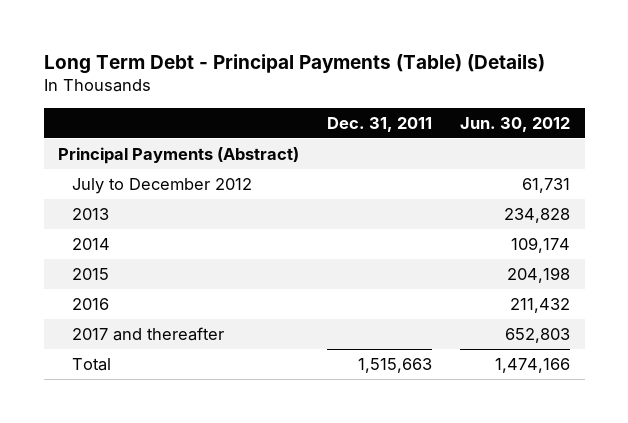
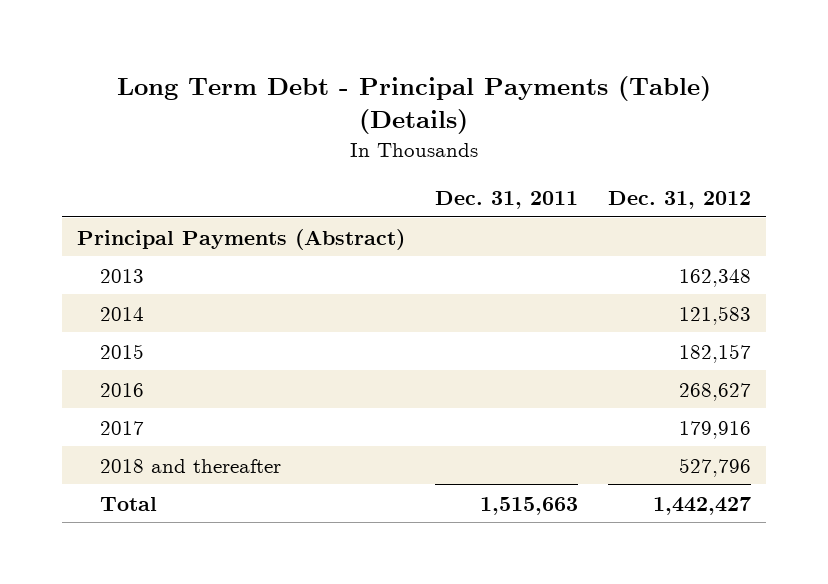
[460,116,571,132] Jun. 30, 2012 -> none
none -> [607,190,751,209] Dec. 31, 2012
[71,177,252,194] July to December 2012 -> none
none -> [100,420,145,435] 2017
[71,326,224,341] 2017 and thereafter -> [100,458,282,473] 2018 and thereafter

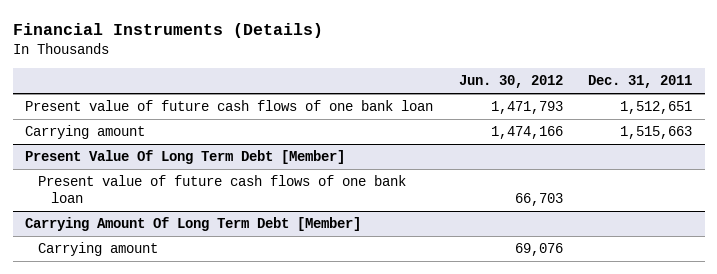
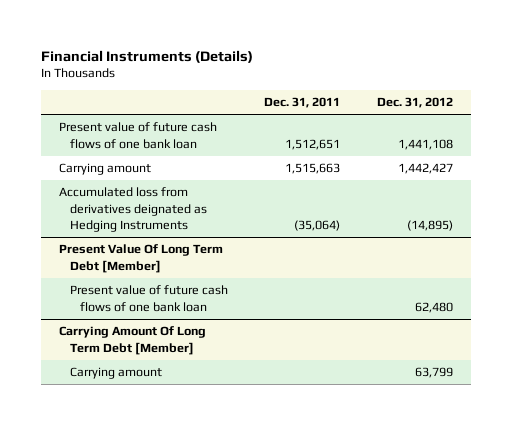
[458,75,563,89] Jun. 30, 2012 -> none
none -> [376,97,453,109] Dec. 31, 2012
none -> [59,187,207,232] Accumulated loss from derivatives deignated as Hedging Instruments

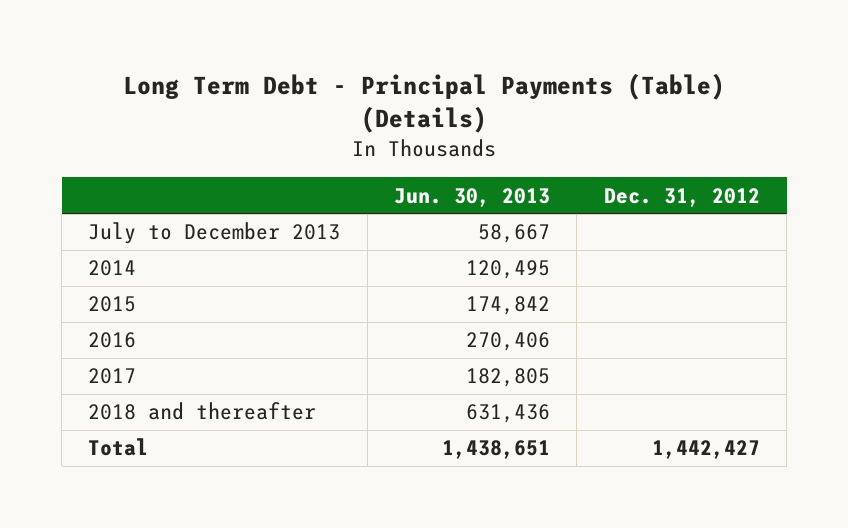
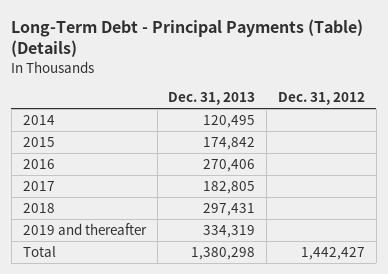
[123,73,726,134] Long Term Debt - Principal Payments (Table) (Details) -> [11,18,364,58] Long-Term Debt - Principal Payments (Table) (Details)
[394,187,551,207] Jun. 30, 2013 -> none
none -> [168,92,256,106] Dec. 31, 2013
[88,222,341,245] July to December 2013 -> none
none -> [22,202,55,213] 2018
[88,402,317,421] 2018 and thereafter -> [22,222,147,235] 2019 and thereafter

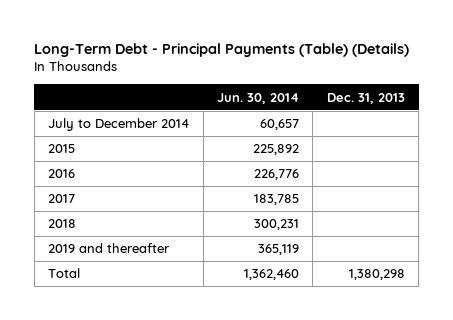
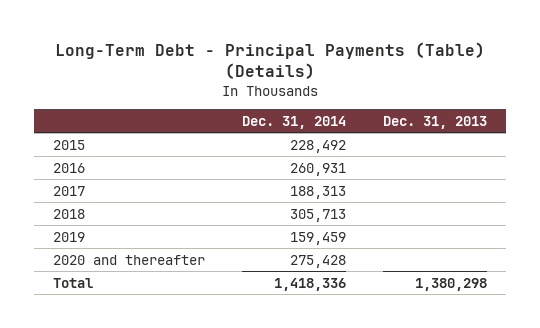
[216,92,299,104] Jun. 30, 2014 -> none
none -> [241,115,346,129] Dec. 31, 2014
[48,118,190,132] July to December 2014 -> none
none -> [52,231,85,242] 2019
[48,243,171,254] 2019 and thereafter -> [52,254,205,265] 2020 and thereafter

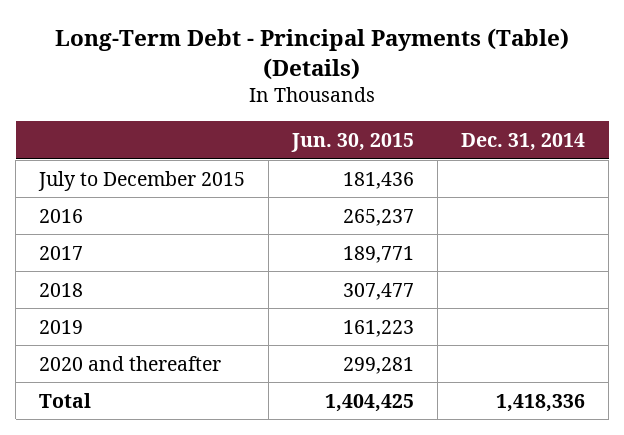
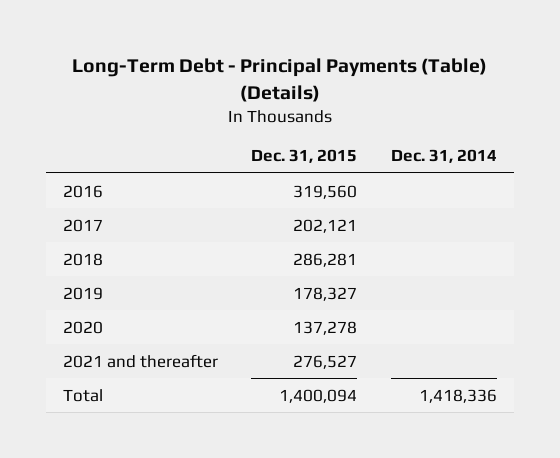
[291,132,415,152] Jun. 30, 2015 -> none
none -> [251,149,358,164] Dec. 31, 2015
[38,170,246,191] July to December 2015 -> none
none -> [62,320,103,334] 2020
[39,355,222,371] 2020 and thereafter -> [62,353,218,368] 2021 and thereafter

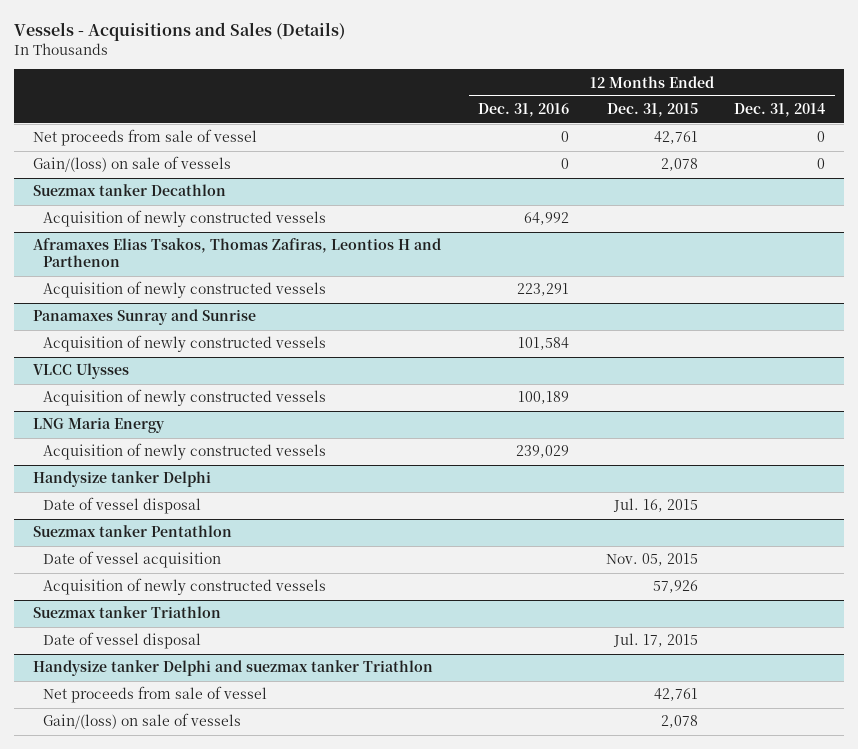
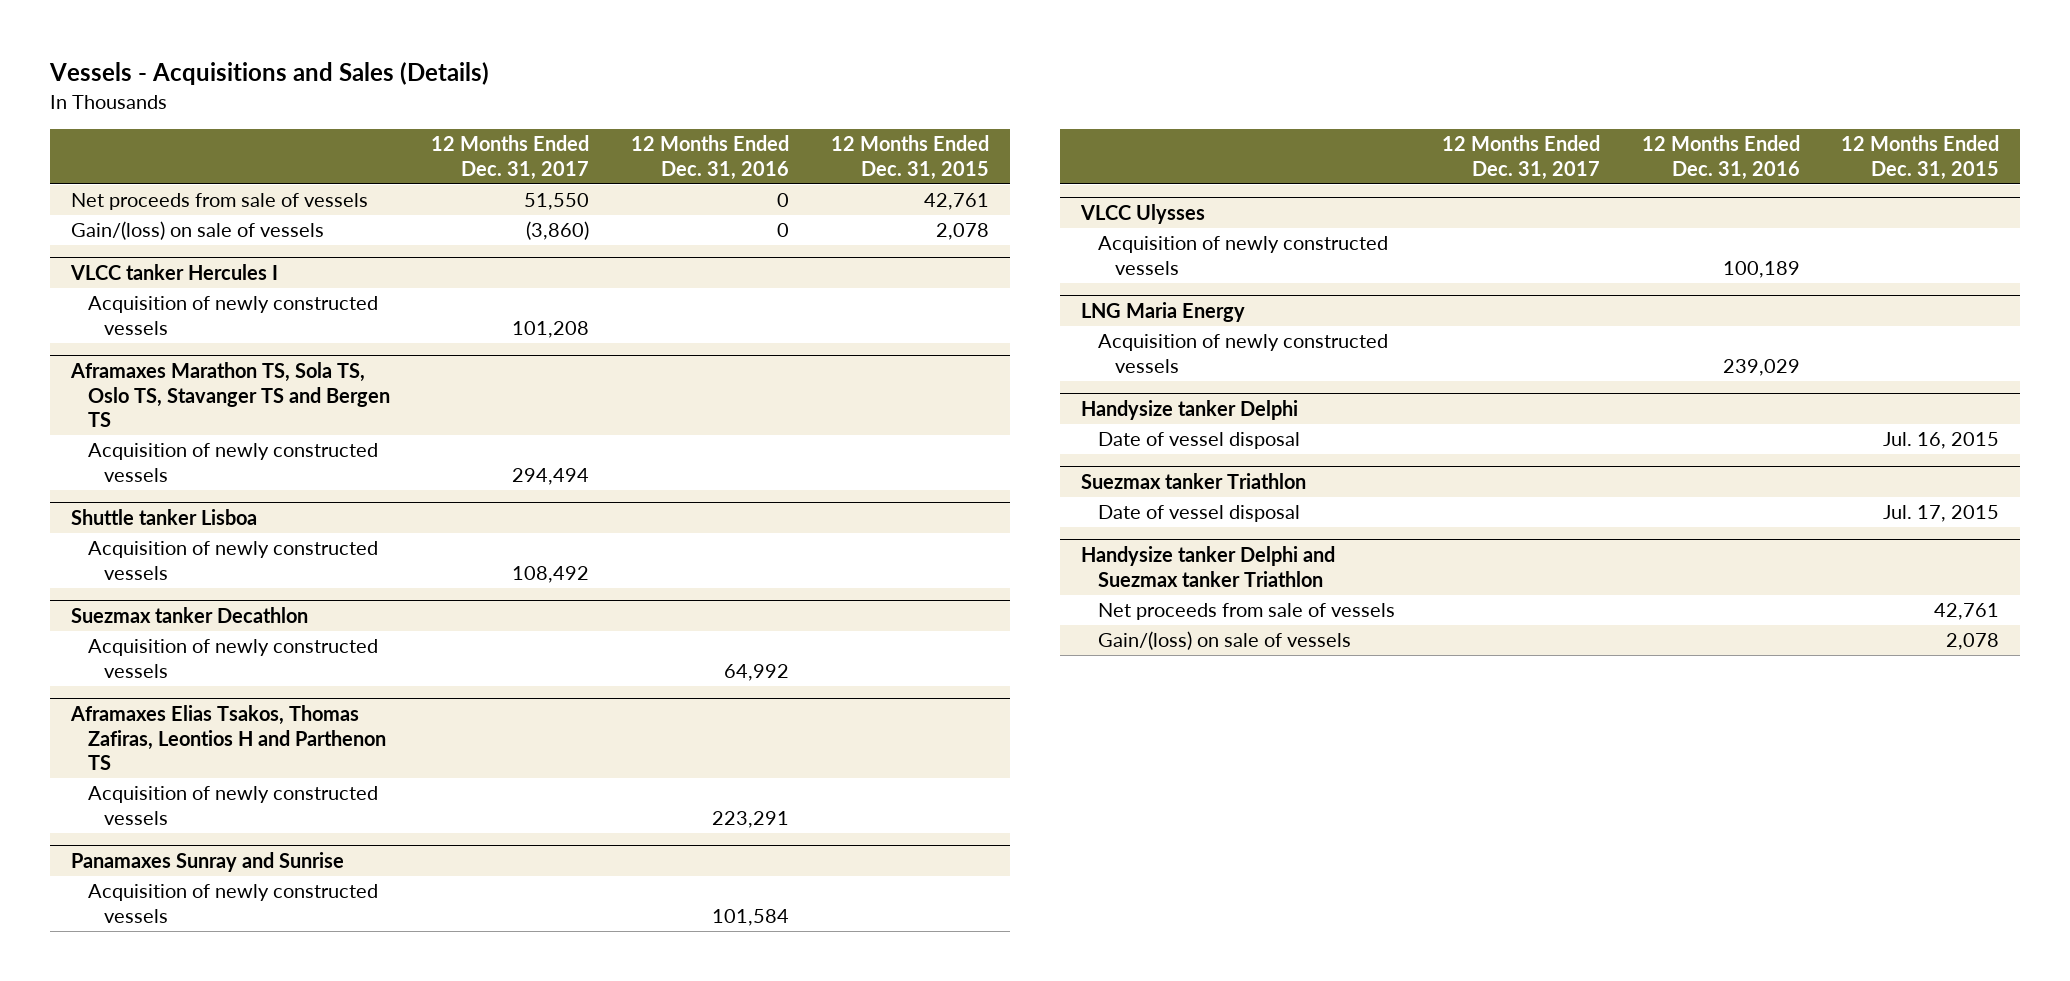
[734,103,826,118] Dec. 31, 2014 -> none
none -> [431,135,590,181] 12 Months Ended Dec. 31, 2017
[32,129,257,147] Net proceeds from sale of vessel -> [70,193,368,211] Net proceeds from sale of vessels
none -> [69,263,278,280] VLCC tanker Hercules I
none -> [87,296,378,336] Acquisition of newly constructed vessels
none -> [69,361,390,428] Aframaxes Marathon TS, Sola TS, Oslo TS, Stavanger TS and Bergen TS
none -> [87,443,378,483] Acquisition of newly constructed vessels
none -> [70,508,257,525] Shuttle tanker Lisboa
none -> [87,541,378,581] Acquisition of newly constructed vessels
[32,238,441,268] Aframaxes Elias Tsakos, Thomas Zafiras, Leontios H and Parthenon -> [69,704,386,771] Aframaxes Elias Tsakos, Thomas Zafiras, Leontios H and Parthenon TS
[32,525,232,538] Suezmax tanker Pentathlon -> none
[43,551,222,569] Date of vessel acquisition -> none
[43,578,327,596] Acquisition of newly constructed vessels -> none
[32,660,433,677] Handysize tanker Delphi and suezmax tanker Triathlon -> [1081,545,1336,587] Handysize tanker Delphi and Suezmax tanker Triathlon
[43,686,268,704] Net proceeds from sale of vessel -> [1098,603,1396,621] Net proceeds from sale of vessels

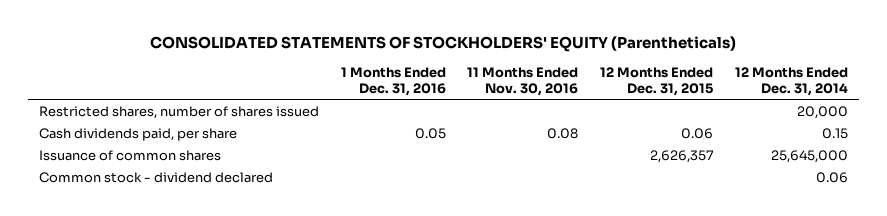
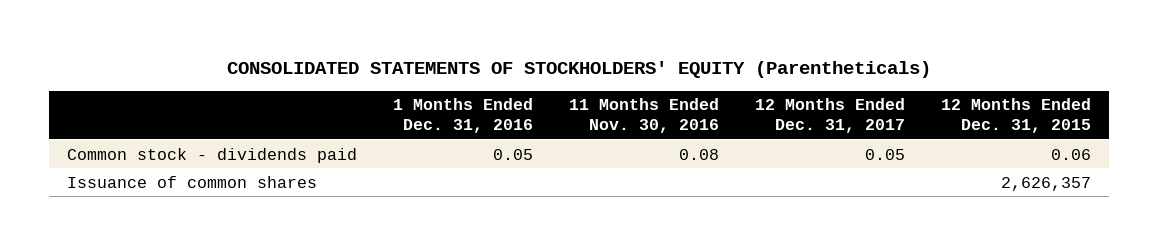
[735,67,849,96] 12 Months Ended Dec. 31, 2014 -> none
none -> [754,98,905,134] 12 Months Ended Dec. 31, 2017
[38,105,319,119] Restricted shares, number of shares issued -> none
[38,127,237,141] Cash dividends paid, per share -> [66,147,357,163] Common stock - dividends paid
[38,171,273,183] Common stock - dividend declared -> none

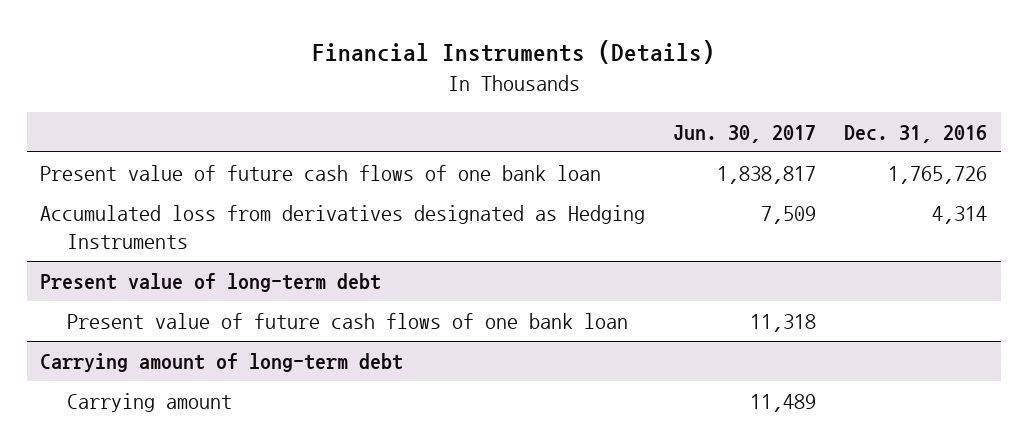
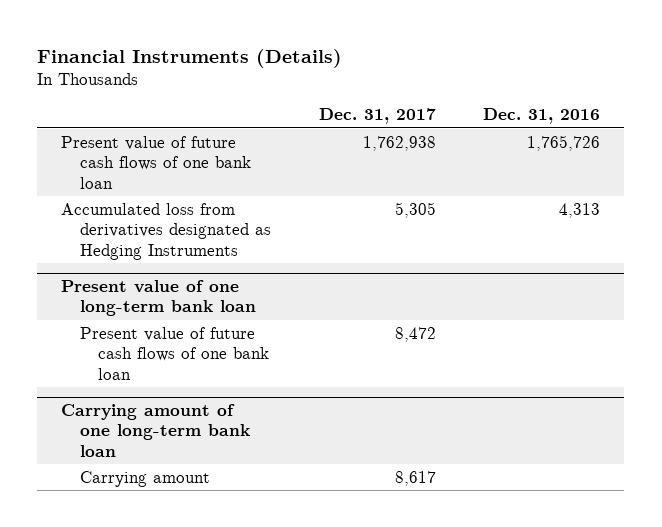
[673,124,817,143] Jun. 30, 2017 -> none
none -> [318,108,436,125] Dec. 31, 2017
[932,206,988,225] 4,314 -> [559,202,601,218] 4,313
[40,273,382,293] Present value of long-term debt -> [61,280,256,317] Present value of one long-term bank loan
[40,353,404,373] Carrying amount of long-term debt -> [61,404,250,457] Carrying amount of one long-term bank loan

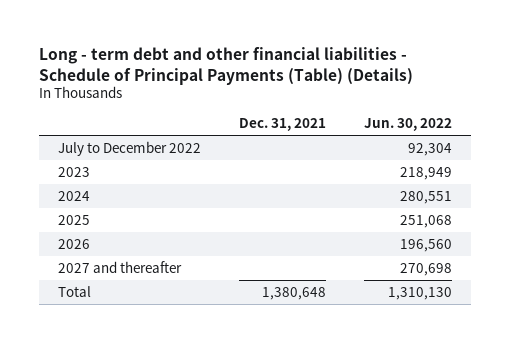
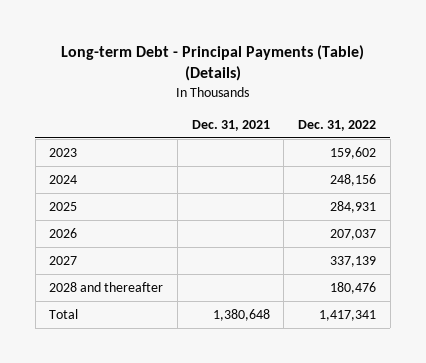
[39,46,414,85] Long - term debt and other financial liabilities - Schedule of Principal Payments (Table) (Details) -> [60,44,364,82] Long-term Debt - Principal Payments (Table) (Details)
[364,118,453,132] Jun. 30, 2022 -> none
none -> [298,119,377,131] Dec. 31, 2022
[58,140,202,156] July to December 2022 -> none
none -> [49,256,78,266] 2027
[58,260,183,273] 2027 and thereafter -> [49,282,164,293] 2028 and thereafter

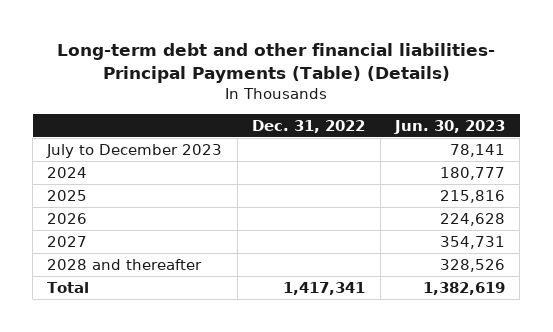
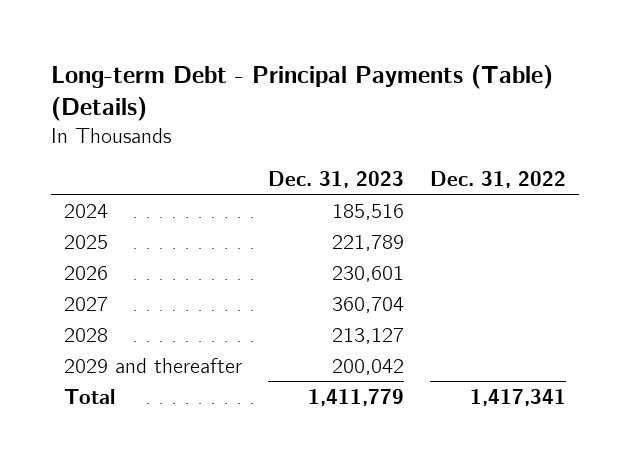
[57,42,496,83] Long-term debt and other financial liabilities- Principal Payments (Table) (Details) -> [51,64,554,121] Long-term Debt - Principal Payments (Table) (Details)
[394,119,506,134] Jun. 30, 2023 -> none
none -> [268,170,405,188] Dec. 31, 2023
[46,143,223,158] July to December 2023 -> none
none -> [64,327,109,342] 2028
[47,258,203,270] 2028 and thereafter -> [64,357,243,373] 2029 and thereafter

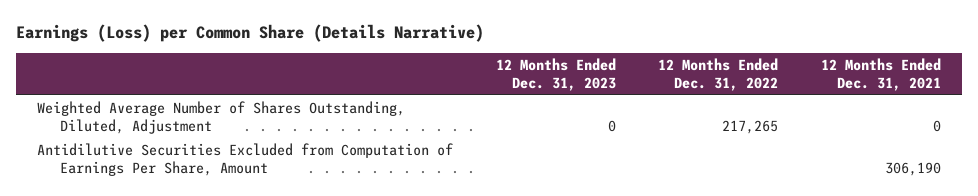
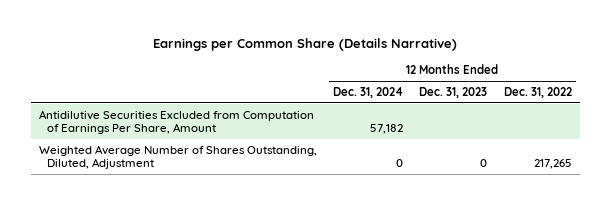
[16,24,485,43] Earnings (Loss) per Common Share (Details Narrative) -> [153,38,458,52] Earnings per Common Share (Details Narrative)
[820,57,941,91] 12 Months Ended Dec. 31, 2021 -> none
none -> [333,87,404,99] Dec. 31, 2024
[37,100,406,135] Weighted Average Number of Shares Outstanding, Diluted, Adjustment -> [38,144,317,170] Weighted Average Number of Shares Outstanding, Diluted, Adjustment

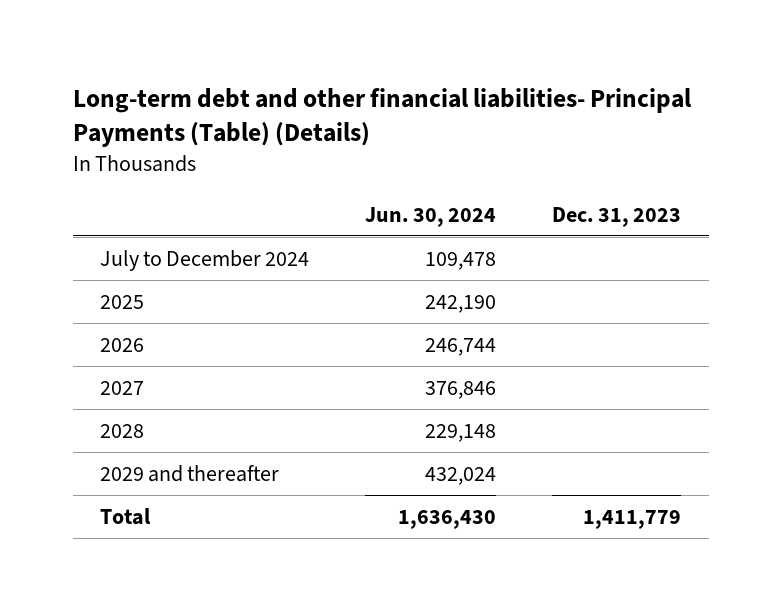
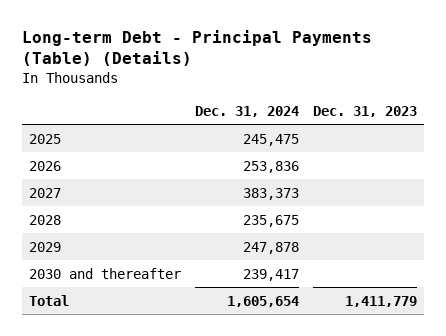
[72,87,691,148] Long-term debt and other financial liabilities- Principal Payments (Table) (Details) -> [21,30,372,67] Long-term Debt - Principal Payments (Table) (Details)
[365,206,497,227] Jun. 30, 2024 -> none
none -> [195,105,300,117] Dec. 31, 2024
[100,249,310,271] July to December 2024 -> none
none -> [28,241,61,252] 2029
[100,464,280,482] 2029 and thereafter -> [28,267,181,279] 2030 and thereafter

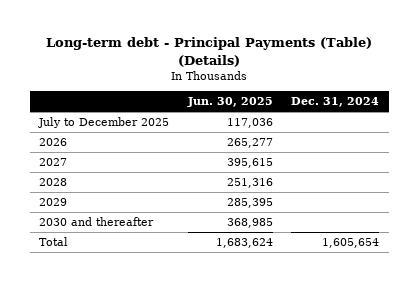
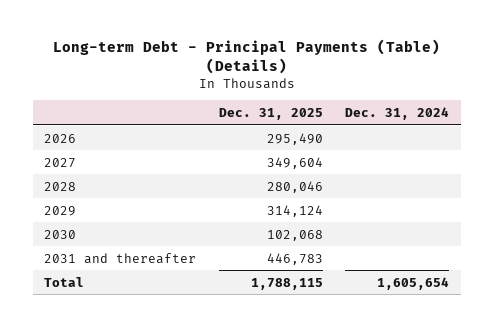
[46,37,373,67] Long-term debt - Principal Payments (Table) (Details) -> [52,38,440,75] Long-term Debt - Principal Payments (Table) (Details)
[186,97,273,108] Jun. 30, 2025 -> none
none -> [218,107,323,120] Dec. 31, 2025
[38,117,170,129] July to December 2025 -> none
none -> [43,229,76,239] 2030
[39,217,155,227] 2030 and thereafter -> [43,252,196,264] 2031 and thereafter

